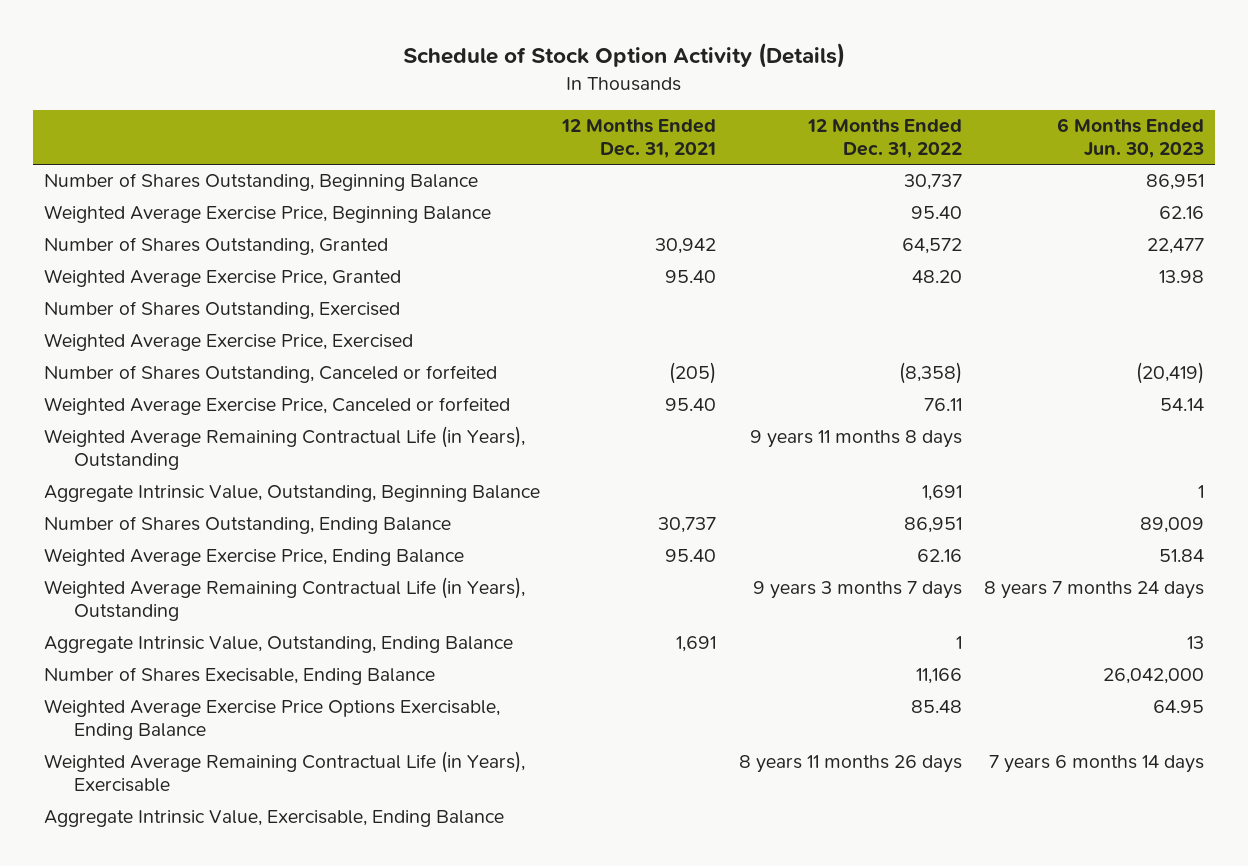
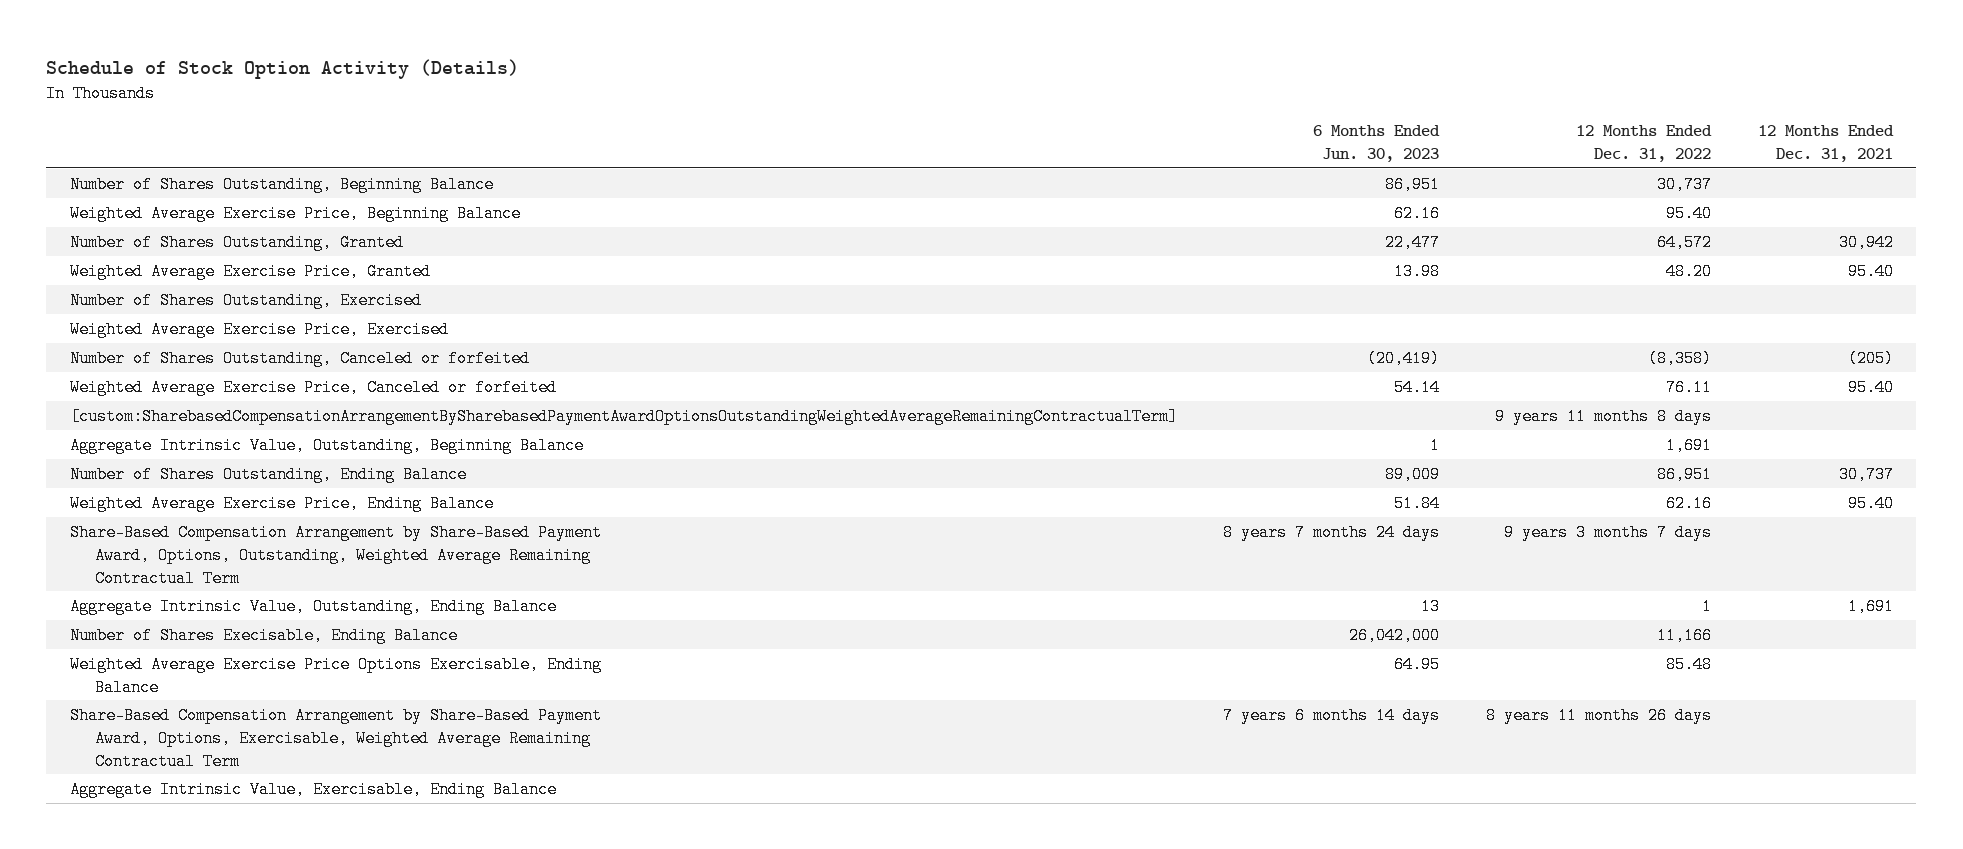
[43,426,525,471] Weighted Average Remaining Contractual Life (in Years), Outstanding -> [69,407,1178,425] [custom:SharebasedCompensationArrangementBySharebasedPaymentAwardOptionsOutstandingWeightedAverageRemainingContractualTerm]
[43,577,525,622] Weighted Average Remaining Contractual Life (in Years), Outstanding -> [69,523,602,587] Share-Based Compensation Arrangement by Share-Based Payment Award, Options, Outstanding, Weighted Average Remaining Contractual Term
[43,751,525,793] Weighted Average Remaining Contractual Life (in Years), Exercisable -> [69,706,602,770] Share-Based Compensation Arrangement by Share-Based Payment Award, Options, Exercisable, Weighted Average Remaining Contractual Term

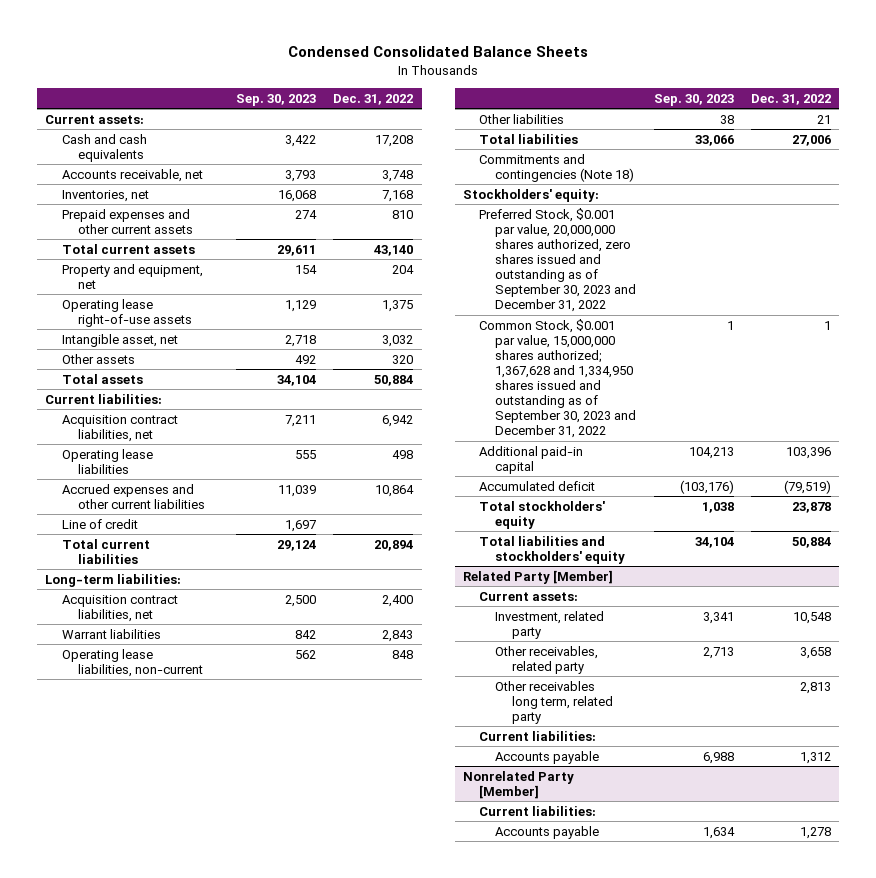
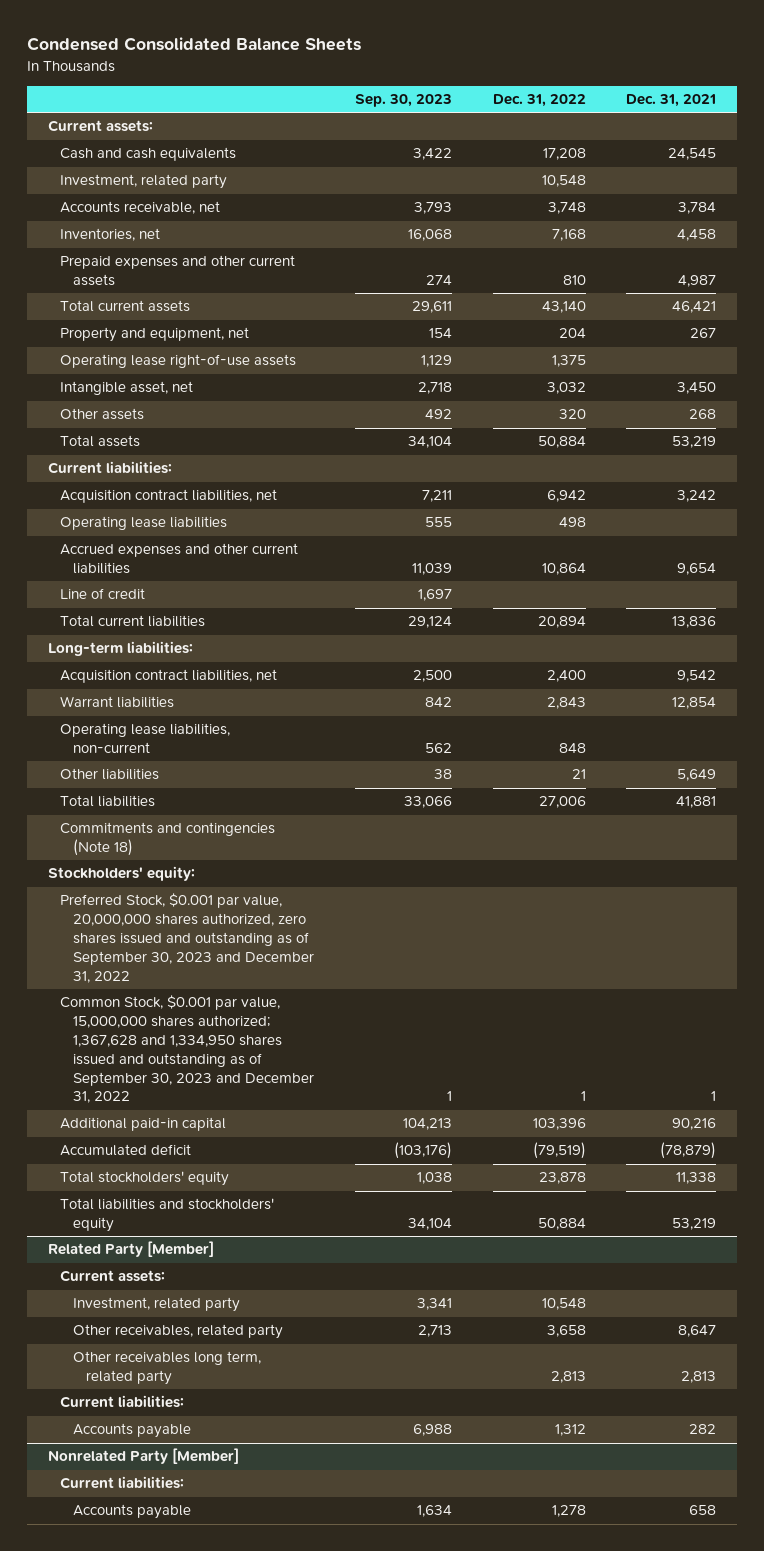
none -> [626,94,717,108] Dec. 31, 2021
none -> [60,174,228,190] Investment, related party

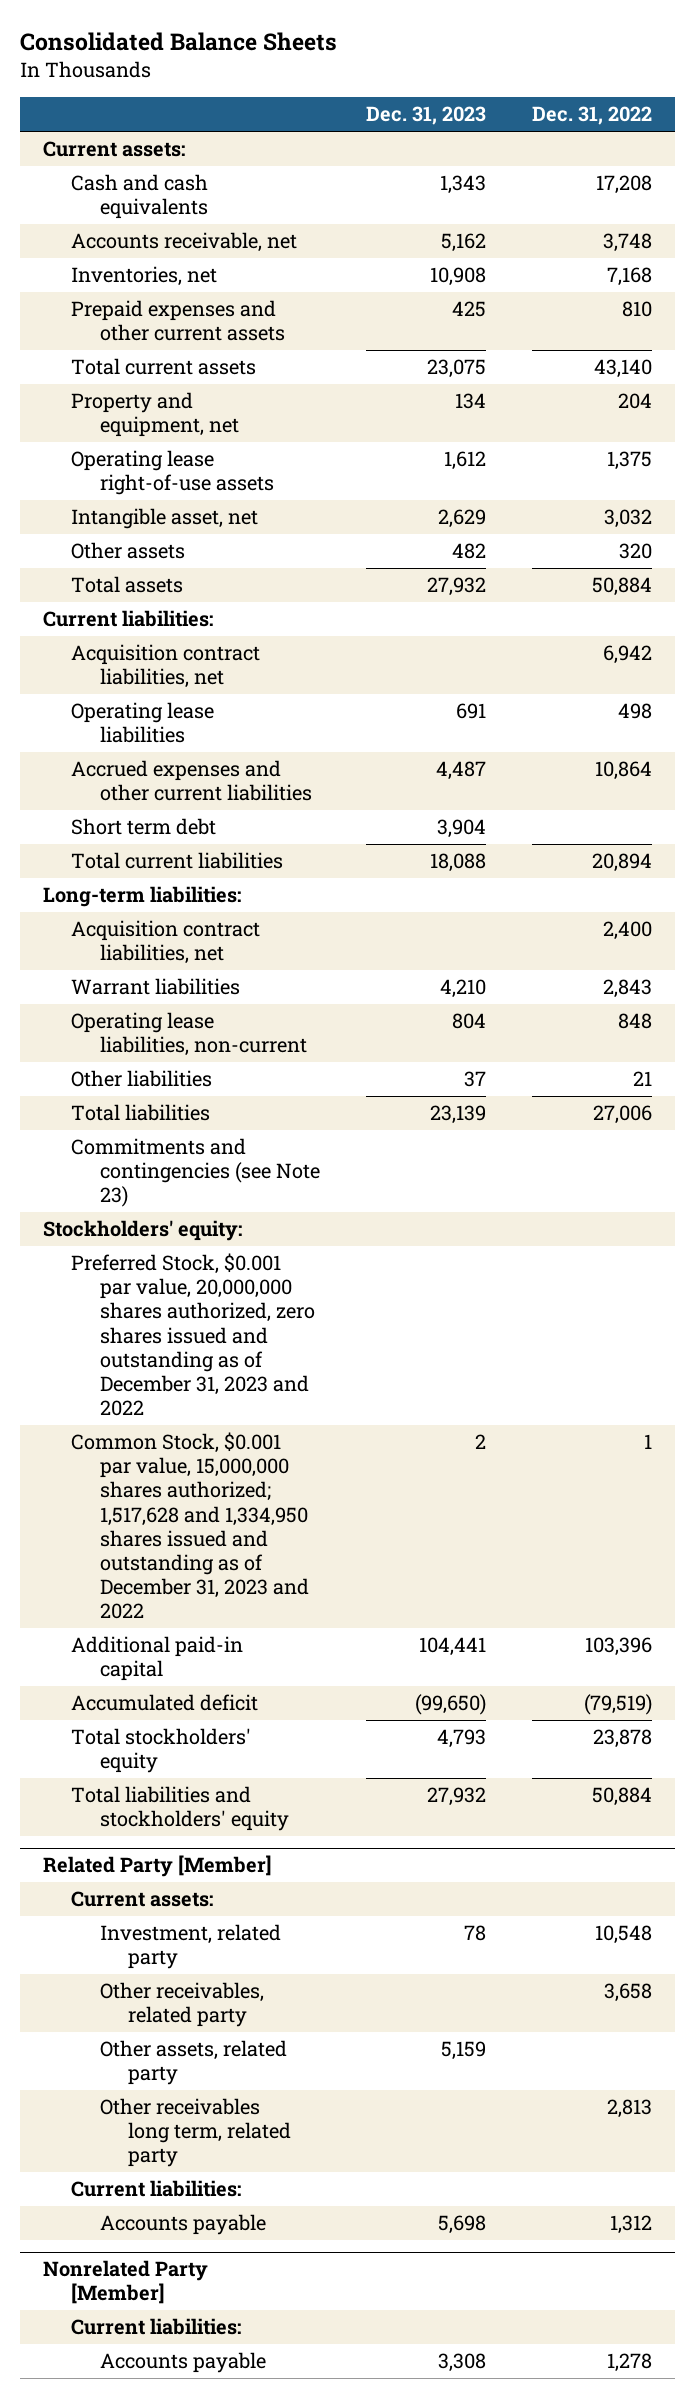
[27,37,362,52] Condensed Consolidated Balance Sheets -> [19,32,337,52] Consolidated Balance Sheets
[355,94,453,108] Sep. 30, 2023 -> none
[626,94,717,108] Dec. 31, 2021 -> none
none -> [365,106,486,126] Dec. 31, 2023
[60,174,228,190] Investment, related party -> none
[60,588,146,600] Line of credit -> none
none -> [71,818,217,836] Short term debt
[60,822,276,857] Commitments and contingencies (Note 18) -> [71,1138,320,1208] Commitments and contingencies (see Note 23)
[60,893,315,983] Preferred Stock, $0.001 par value, 20,000,000 shares authorized, zero shares issued and outstanding as of September 30, 2023 and December 31, 2022 -> [71,1253,315,1416] Preferred Stock, $0.001 par value, 20,000,000 shares authorized, zero shares issued and outstanding as of December 31, 2023 and 2022
[60,995,315,1104] Common Stock, $0.001 par value, 15,000,000 shares authorized; 1,367,628 and 1,334,950 shares issued and outstanding as of September 30, 2023 and December 31, 2022 -> [71,1432,309,1620] Common Stock, $0.001 par value, 15,000,000 shares authorized; 1,517,628 and 1,334,950 shares issued and outstanding as of December 31, 2023 and 2022
none -> [99,2040,287,2086] Other assets, related party

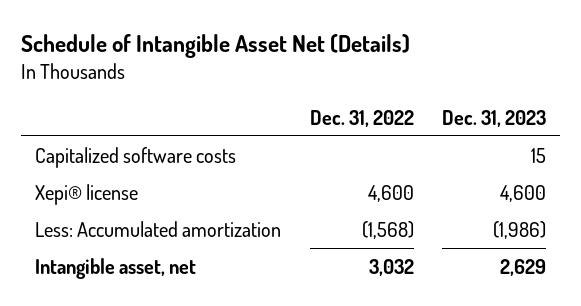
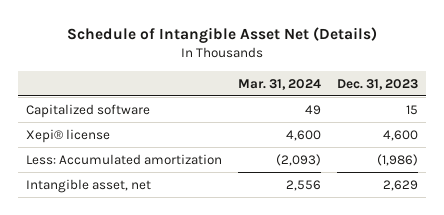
[309,109,414,127] Dec. 31, 2022 -> none
none -> [238,78,322,90] Mar. 31, 2024
[35,146,237,168] Capitalized software costs -> [26,103,151,118] Capitalized software

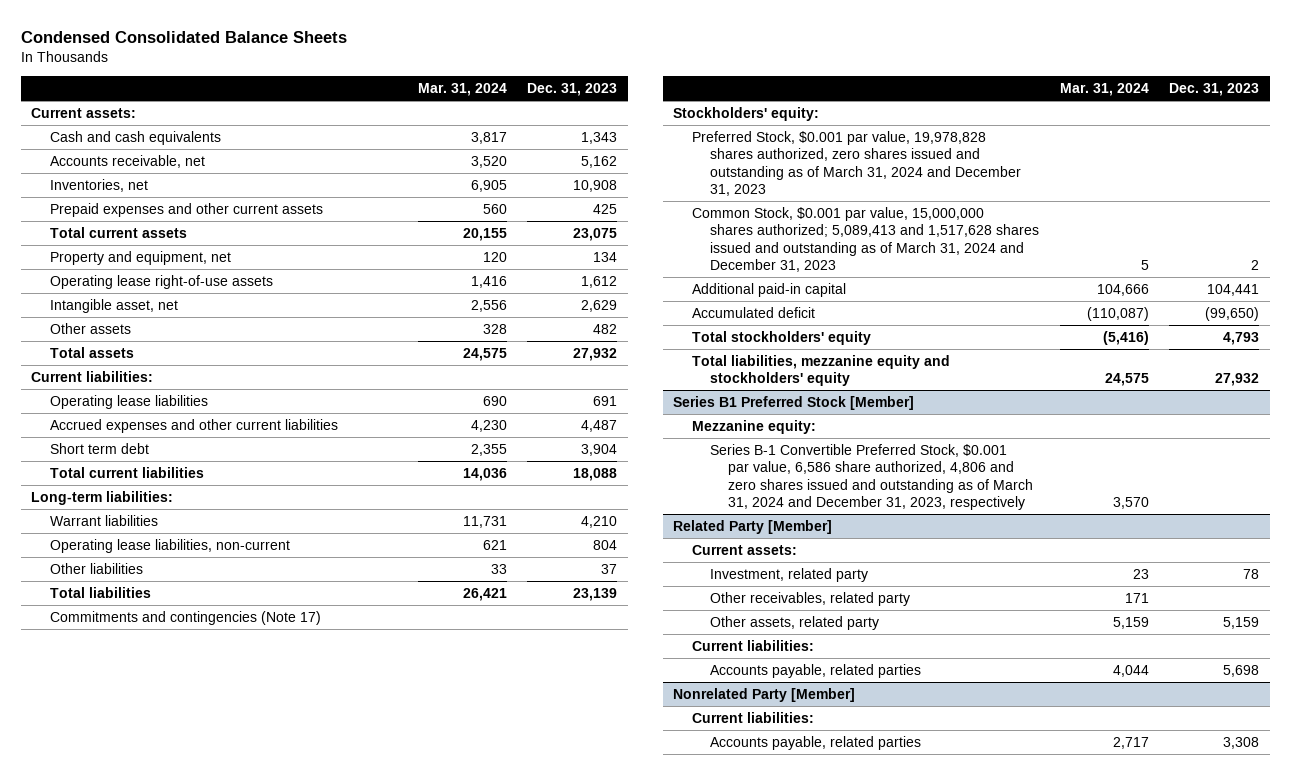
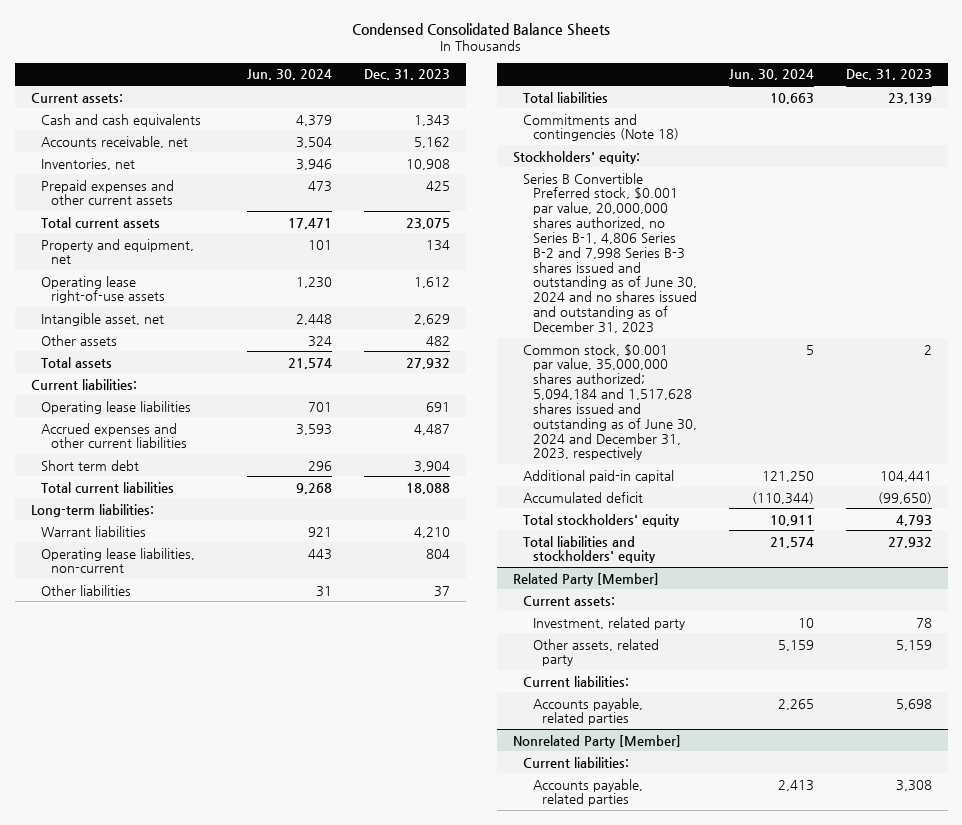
[417,83,507,97] Mar. 31, 2024 -> none
none -> [246,69,332,81] Jun. 30, 2024
[49,610,321,625] Commitments and contingencies (Note 17) -> [522,113,679,142] Commitments and contingencies (Note 18)
[691,130,1022,197] Preferred Stock, $0.001 par value, 19,978,828 shares authorized, zero shares issued and outstanding as of March 31, 2024 and December 31, 2023 -> [522,172,697,333] Series B Convertible Preferred stock, $0.001 par value, 20,000,000 shares authorized, no Series B-1, 4,806 Series B-2 and 7,998 Series B-3 shares issued and outstanding as of June 30, 2024 and no shares issued and outstanding as of December 31, 2023
[691,206,1040,273] Common Stock, $0.001 par value, 15,000,000 shares authorized; 5,089,413 and 1,517,628 shares issued and outstanding as of March 31, 2024 and December 31, 2023 -> [522,343,697,461] Common stock, $0.001 par value, 35,000,000 shares authorized; 5,094,184 and 1,517,628 shares issued and outstanding as of June 30, 2024 and December 31, 2023, respectively
[673,395,915,410] Series B1 Preferred Stock [Member] -> none
[691,419,816,434] Mezzanine equity: -> none
[710,443,1034,511] Series B-1 Convertible Preferred Stock, $0.001 par value, 6,586 share authorized, 4,806 and zero shares issued and outstanding as of March 31, 2024 and December 31, 2023, respectively -> none
[691,354,950,387] Total liabilities, mezzanine equity and stockholders' equity -> [522,535,656,564] Total liabilities and stockholders' equity
[710,591,911,606] Other receivables, related party -> none

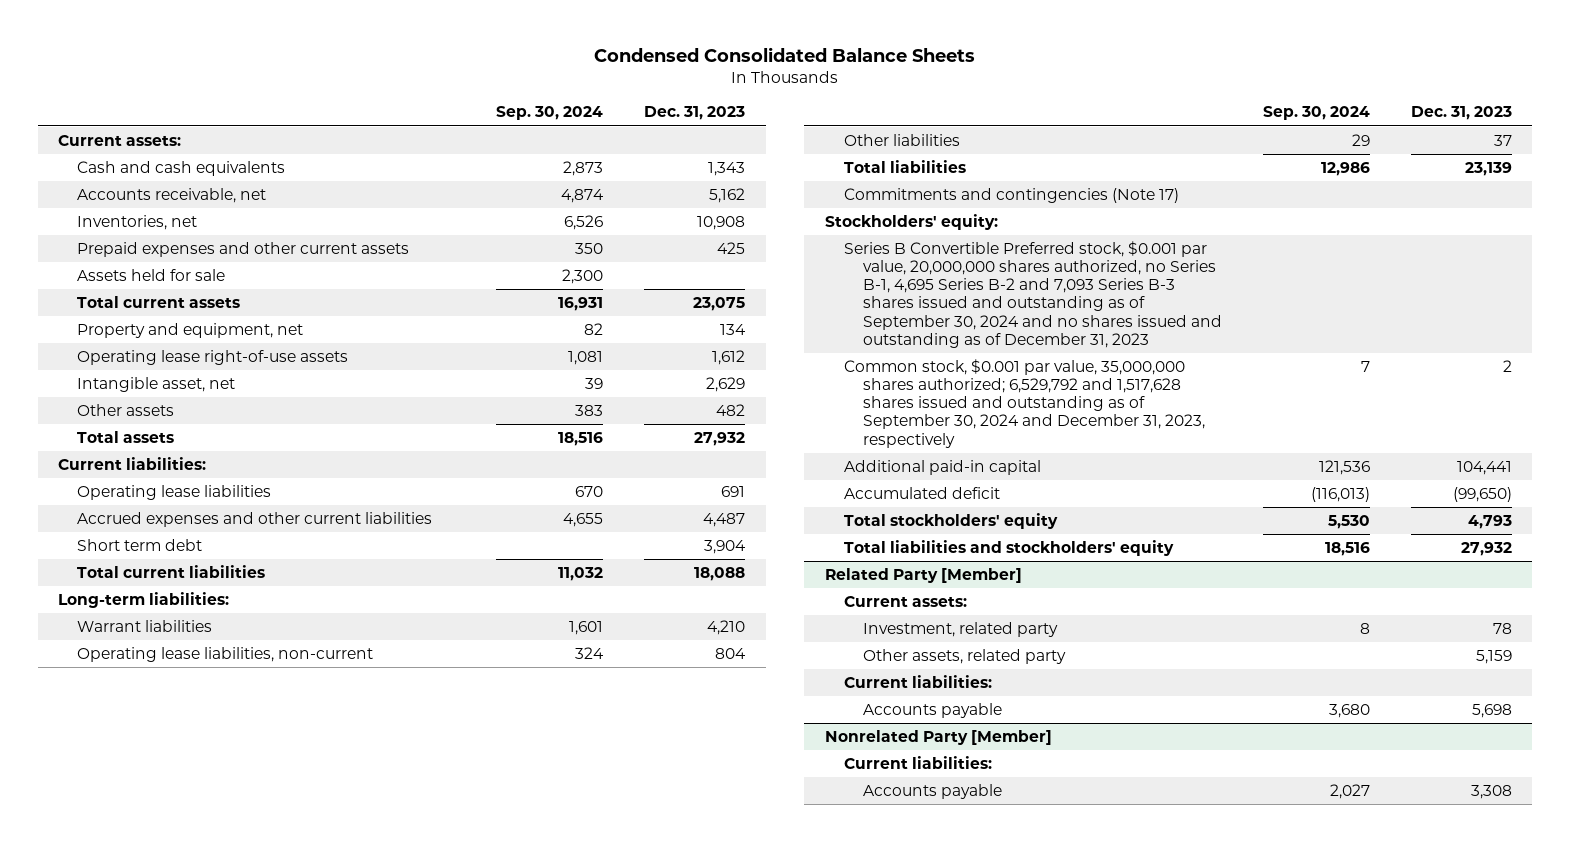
[246,69,332,81] Jun. 30, 2024 -> none
none -> [496,106,604,121] Sep. 30, 2024
none -> [77,269,226,282] Assets held for sale
[522,113,679,142] Commitments and contingencies (Note 18) -> [843,188,1179,204] Commitments and contingencies (Note 17)
[522,172,697,333] Series B Convertible Preferred stock, $0.001 par value, 20,000,000 shares authorized, no Series B-1, 4,806 Series B-2 and 7,998 Series B-3 shares issued and outstanding as of June 30, 2024 and no shares issued and outstanding as of December 31, 2023 -> [843,241,1223,348] Series B Convertible Preferred stock, $0.001 par value, 20,000,000 shares authorized, no Series B-1, 4,695 Series B-2 and 7,093 Series B-3 shares issued and outstanding as of September 30, 2024 and no shares issued and outstanding as of December 31, 2023
[522,343,697,461] Common stock, $0.001 par value, 35,000,000 shares authorized; 5,094,184 and 1,517,628 shares issued and outstanding as of June 30, 2024 and December 31, 2023, respectively -> [843,359,1206,448] Common stock, $0.001 par value, 35,000,000 shares authorized; 6,529,792 and 1,517,628 shares issued and outstanding as of September 30, 2024 and December 31, 2023, respectively
[532,697,643,726] Accounts payable, related parties -> [863,703,1003,719] Accounts payable
[532,778,643,807] Accounts payable, related parties -> [863,784,1003,800] Accounts payable

